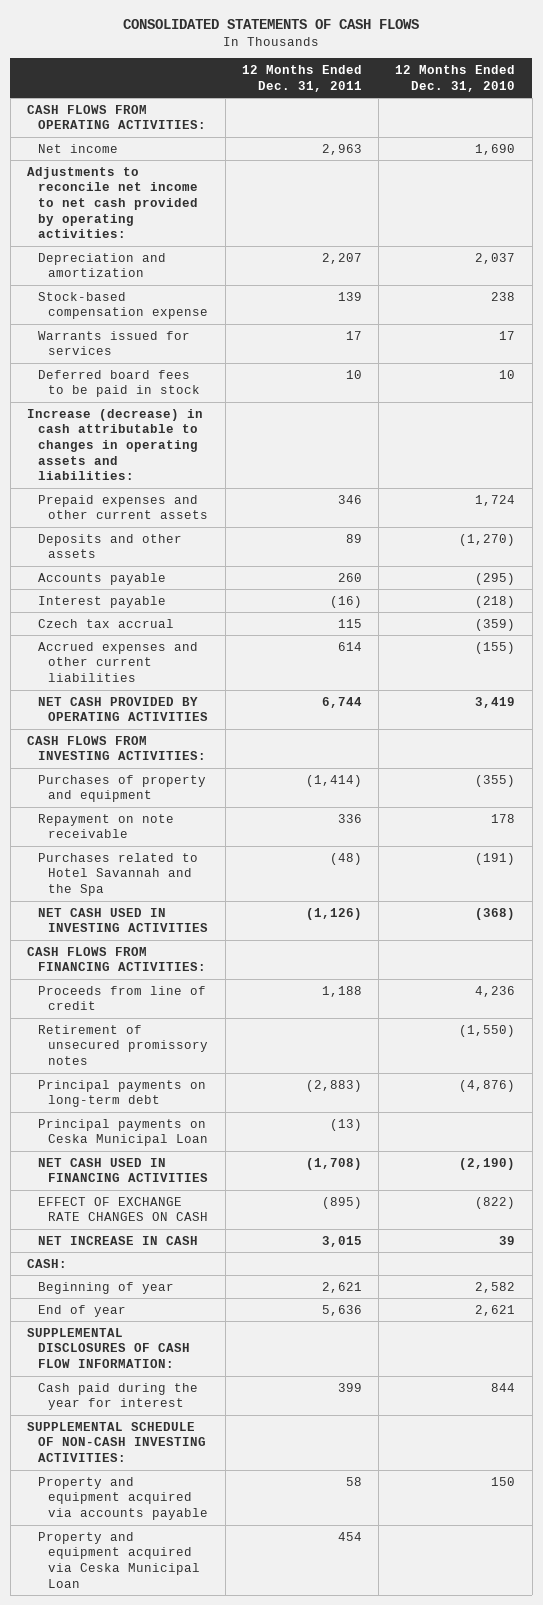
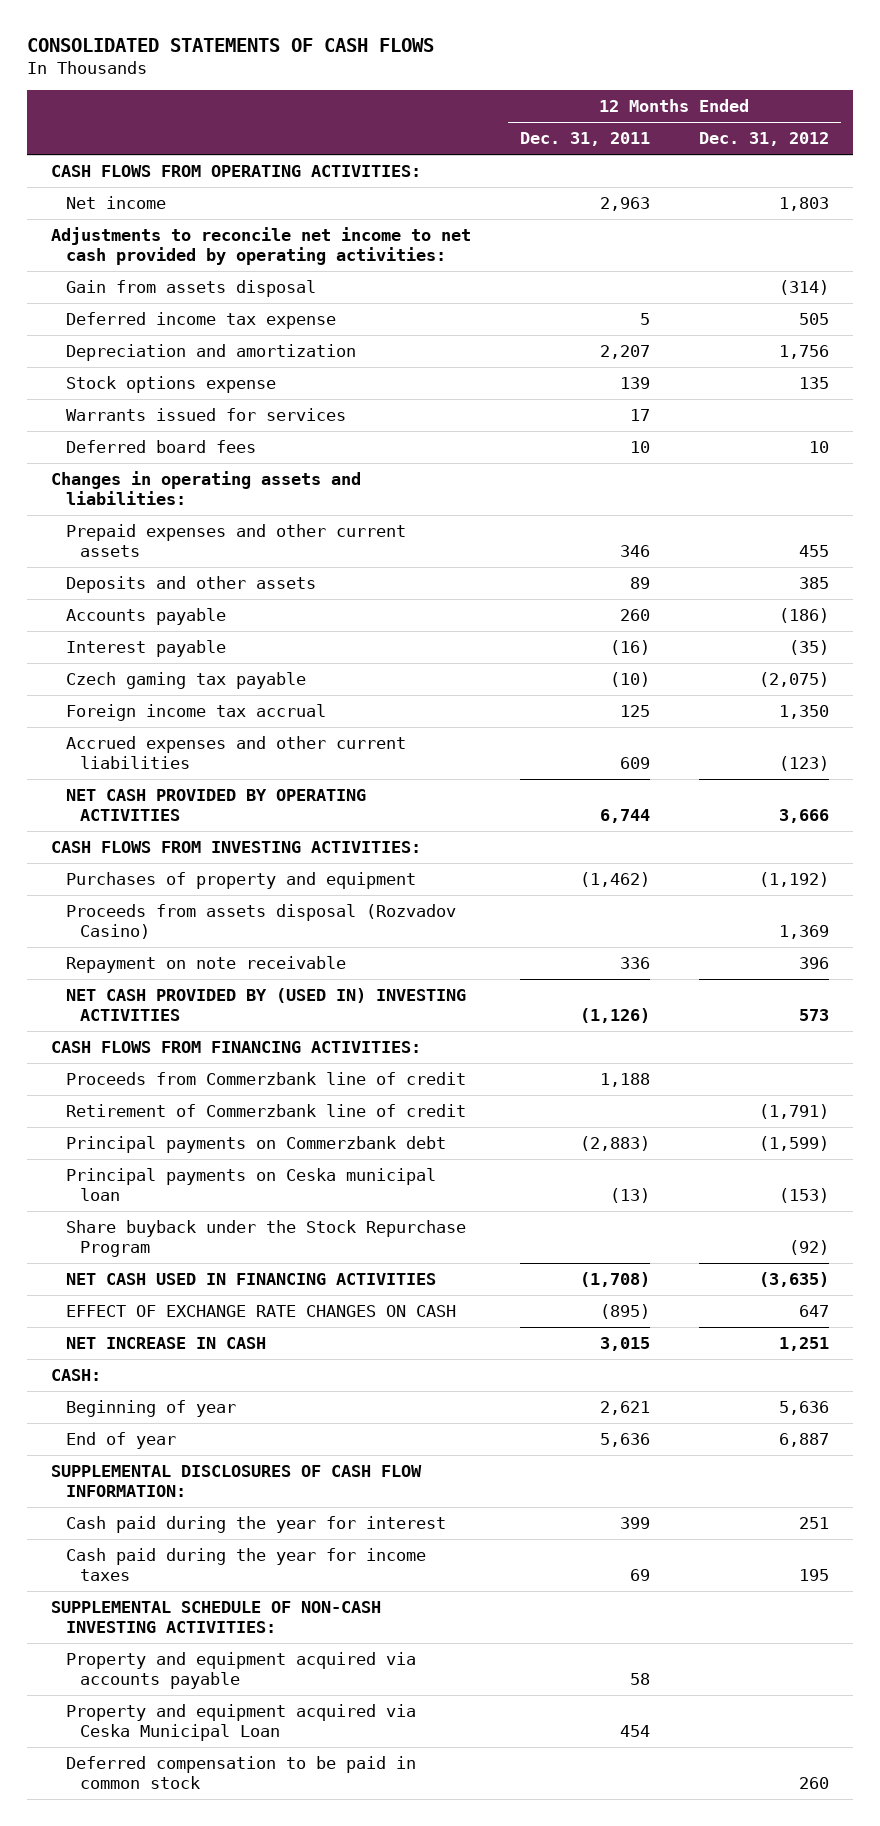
[395,65,516,92] 12 Months Ended Dec. 31, 2010 -> none
none -> [698,132,829,147] Dec. 31, 2012
none -> [65,279,316,297] Gain from assets disposal
none -> [65,311,336,329] Deferred income tax expense
[37,291,209,320] Stock-based compensation expense -> [65,375,276,393] Stock options expense
[37,369,201,398] Deferred board fees to be paid in stock -> [65,439,256,453] Deferred board fees
[27,408,204,481] Increase (decrease) in cash attributable to changes in operating assets and liabilities: -> [51,470,362,505] Changes in operating assets and liabilities:
none -> [65,671,306,689] Czech gaming tax payable
[37,618,174,628] Czech tax accrual -> [65,703,326,721] Foreign income tax accrual
[337,618,362,628] 115 -> [620,704,651,717] 125
[337,641,362,651] 614 -> [620,756,651,769] 609
[305,774,362,787] (1,414) -> [580,871,651,887] (1,462)
none -> [65,903,456,939] Proceeds from assets disposal (Rozvadov Casino)
[37,852,198,896] Purchases related to Hotel Savannah and the Spa -> none
[37,907,209,933] NET CASH USED IN INVESTING ACTIVITIES -> [65,987,466,1021] NET CASH PROVIDED BY (USED IN) INVESTING ACTIVITIES
[37,1024,209,1065] Retirement of unsecured promissory notes -> none
[37,985,206,1011] Proceeds from line of credit -> [65,1071,466,1085] Proceeds from Commerzbank line of credit
none -> [65,1103,466,1117] Retirement of Commerzbank line of credit
[37,1079,206,1108] Principal payments on long-term debt -> [65,1135,446,1153] Principal payments on Commerzbank debt
[37,1118,209,1147] Principal payments on Ceska Municipal Loan -> [65,1167,436,1201] Principal payments on Ceska municipal loan
none -> [65,1219,466,1257] Share buyback under the Stock Repurchase Program
none -> [65,1547,426,1581] Cash paid during the year for income taxes
none -> [65,1755,416,1789] Deferred compensation to be paid in common stock

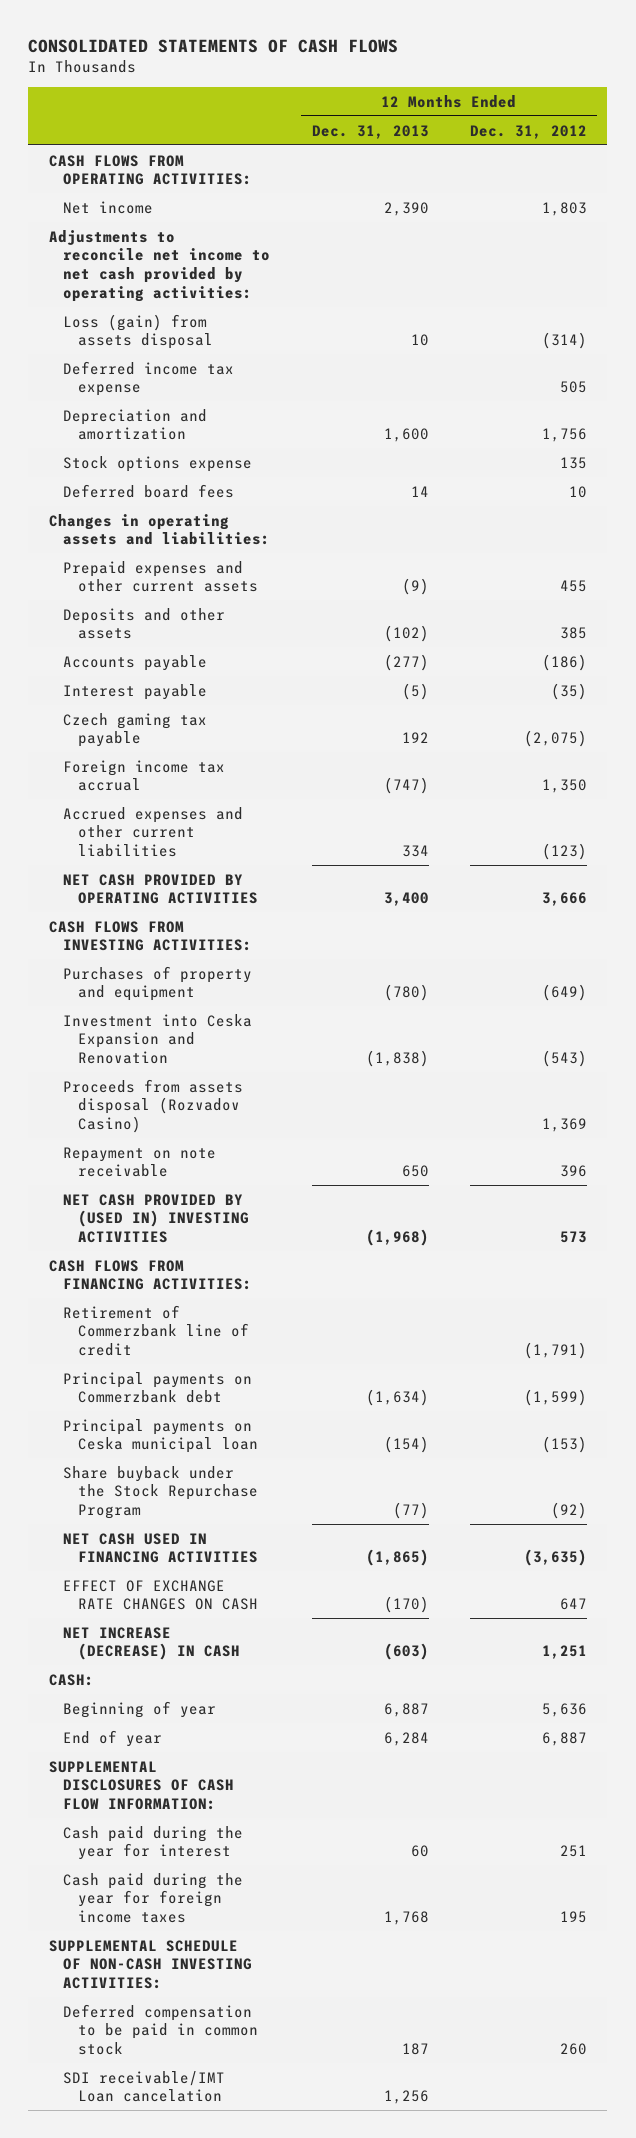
[520,132,651,147] Dec. 31, 2011 -> none
none -> [311,124,429,139] Dec. 31, 2013
[65,279,316,297] Gain from assets disposal -> [63,313,213,350] Loss (gain) from assets disposal
[65,407,346,421] Warrants issued for services -> none
[758,871,829,887] (1,192) -> [541,984,587,1002] (649)
none -> [63,1013,253,1065] Investment into Ceska Expansion and Renovation
[65,1071,466,1085] Proceeds from Commerzbank line of credit -> none
[65,1336,266,1349] NET INCREASE IN CASH -> [63,1626,240,1661] NET INCREASE (DECREASE) IN CASH
[65,1547,426,1581] Cash paid during the year for income taxes -> [63,1872,244,1924] Cash paid during the year for foreign income taxes
[65,1651,416,1689] Property and equipment acquired via accounts payable -> none
[65,1703,416,1741] Property and equipment acquired via Ceska Municipal Loan -> none
none -> [63,2070,226,2103] SDI receivable/IMT Loan cancelation

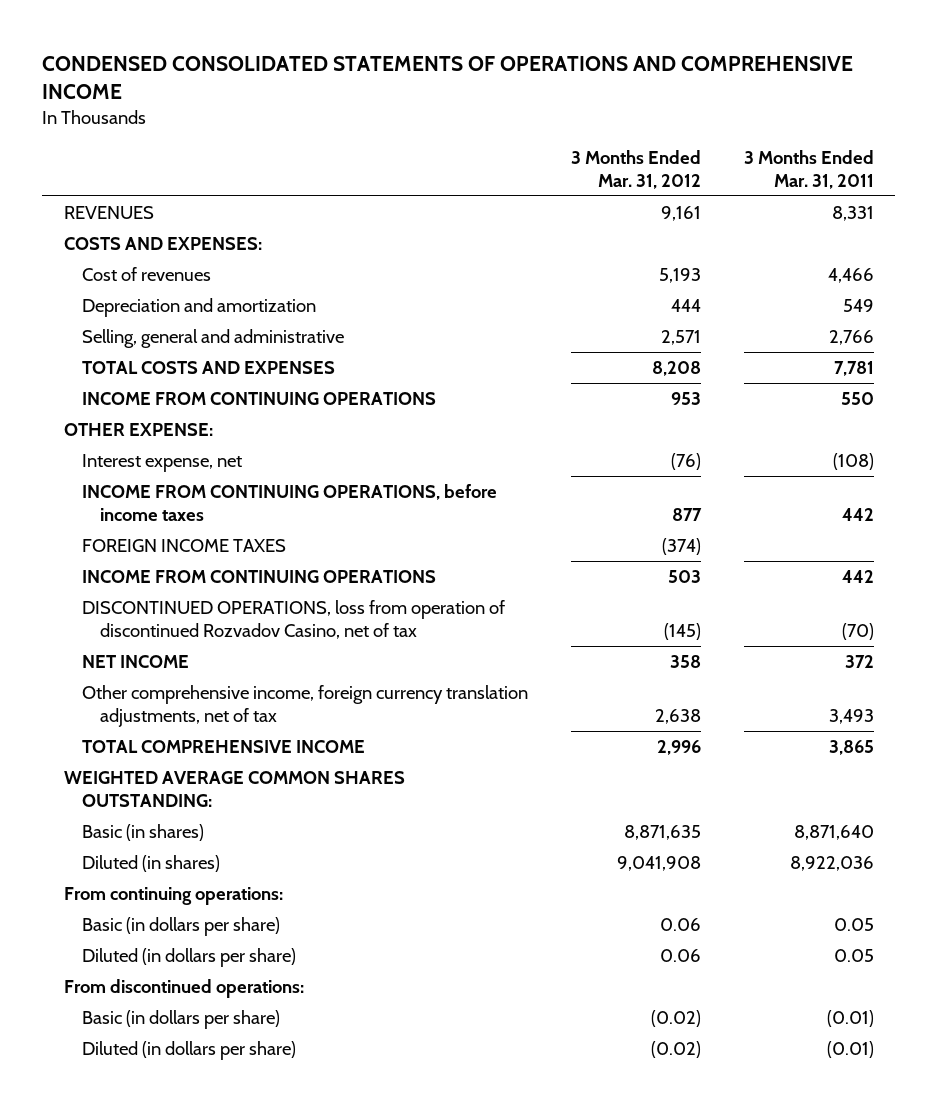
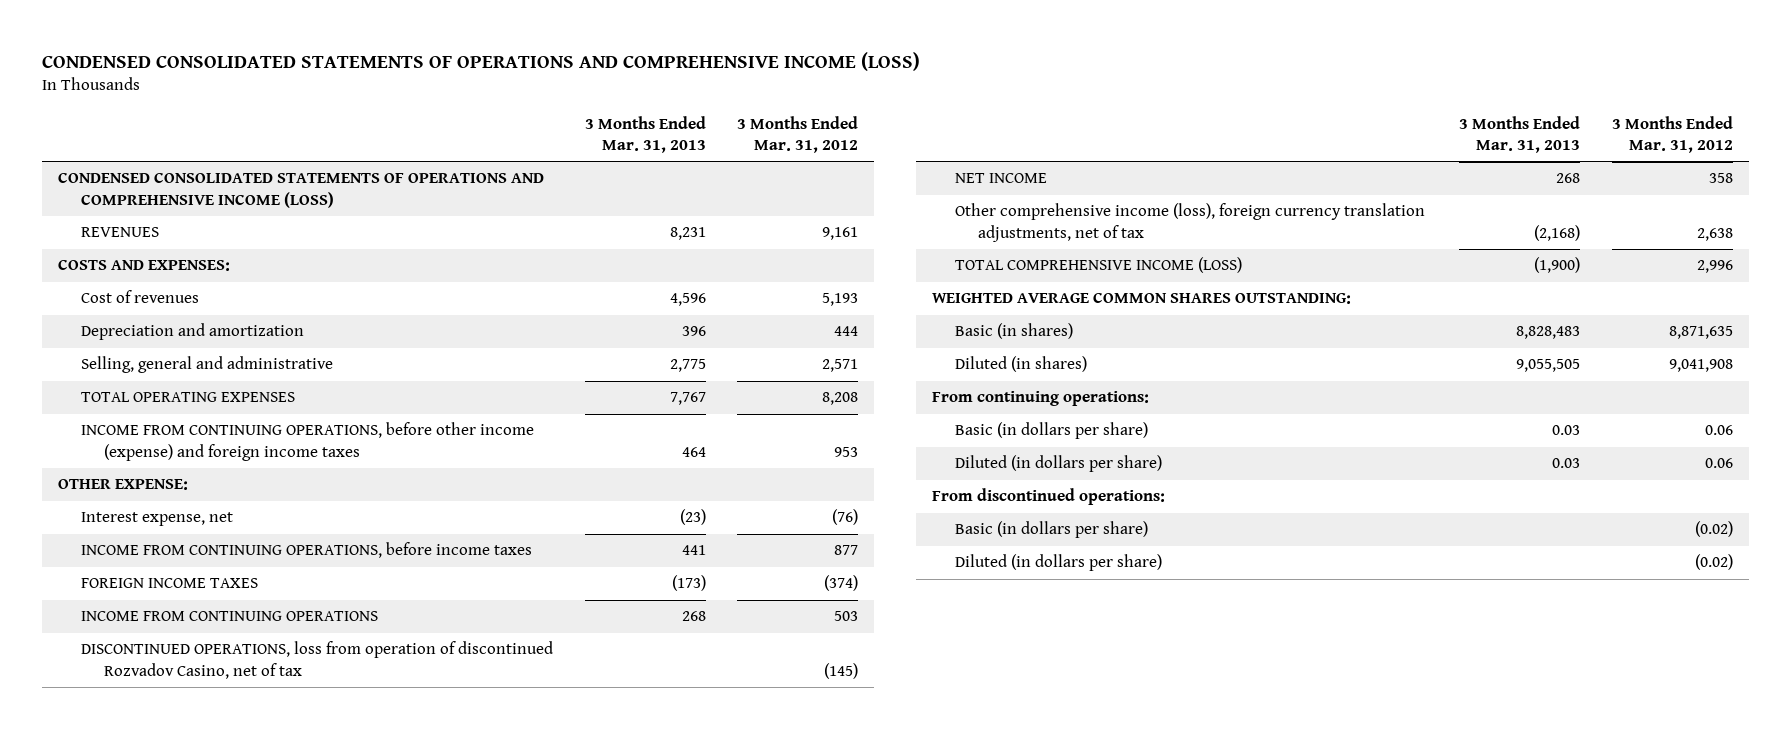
[42,55,854,100] CONDENSED CONSOLIDATED STATEMENTS OF OPERATIONS AND COMPREHENSIVE INCOME -> [41,51,920,71] CONDENSED CONSOLIDATED STATEMENTS OF OPERATIONS AND COMPREHENSIVE INCOME (LOSS)
[743,150,874,189] 3 Months Ended Mar. 31, 2011 -> none
none -> [584,115,706,154] 3 Months Ended Mar. 31, 2013
none -> [57,172,544,209] CONDENSED CONSOLIDATED STATEMENTS OF OPERATIONS AND COMPREHENSIVE INCOME (LOSS)
[81,360,335,374] TOTAL COSTS AND EXPENSES -> [80,392,295,403] TOTAL OPERATING EXPENSES
[81,391,436,405] INCOME FROM CONTINUING OPERATIONS -> [80,422,534,462] INCOME FROM CONTINUING OPERATIONS, before other income (expense) and foreign income taxes
[81,684,528,727] Other comprehensive income, foreign currency translation adjustments, net of tax -> [955,203,1426,243] Other comprehensive income (loss), foreign currency translation adjustments, net of tax
[81,739,365,753] TOTAL COMPREHENSIVE INCOME -> [955,257,1243,274] TOTAL COMPREHENSIVE INCOME (LOSS)

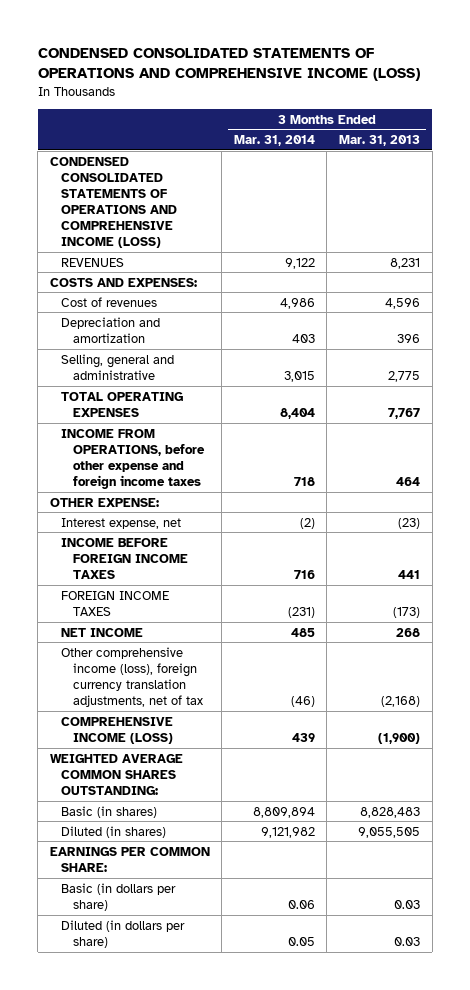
[737,115,859,154] 3 Months Ended Mar. 31, 2012 -> none
none -> [233,135,315,147] Mar. 31, 2014
[80,422,534,462] INCOME FROM CONTINUING OPERATIONS, before other income (expense) and foreign income taxes -> [61,428,205,489] INCOME FROM OPERATIONS, before other expense and foreign income taxes
[80,542,532,559] INCOME FROM CONTINUING OPERATIONS, before income taxes -> [61,537,188,579] INCOME BEFORE FOREIGN INCOME TAXES
[80,611,378,622] INCOME FROM CONTINUING OPERATIONS -> none
[80,641,553,680] DISCONTINUED OPERATIONS, loss from operation of discontinued Rozvadov Casino, net of tax -> none
[955,257,1243,274] TOTAL COMPREHENSIVE INCOME (LOSS) -> [61,716,174,744] COMPREHENSIVE INCOME (LOSS)
[932,391,1150,407] From continuing operations: -> none
none -> [49,846,210,872] EARNINGS PER COMMON SHARE:
[932,488,1166,506] From discontinued operations: -> none
[955,521,1149,539] Basic (in dollars per share) -> none
[955,554,1163,572] Diluted (in dollars per share) -> none

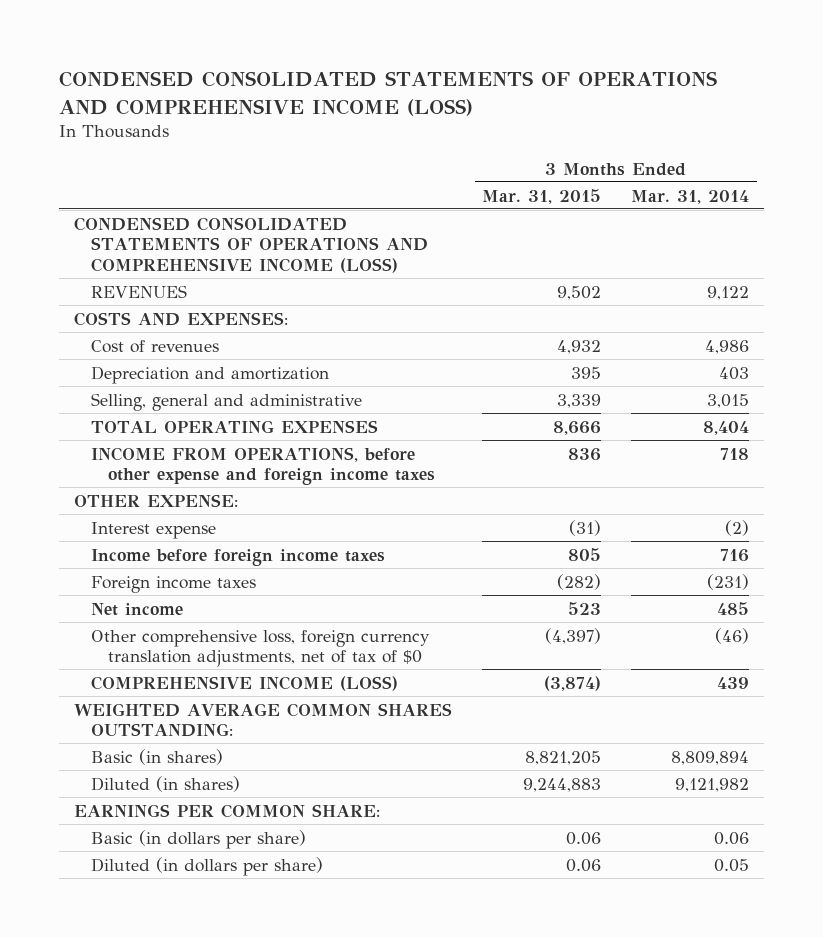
[339,135,421,147] Mar. 31, 2013 -> none
none -> [482,188,602,204] Mar. 31, 2015
[61,517,182,529] Interest expense, net -> [90,521,216,539] Interest expense
[61,537,188,579] INCOME BEFORE FOREIGN INCOME TAXES -> [90,548,385,566] Income before foreign income taxes
[61,590,170,616] FOREIGN INCOME TAXES -> [90,575,256,593] Foreign income taxes
[61,627,144,637] NET INCOME -> [90,602,183,616] Net income
[61,646,203,707] Other comprehensive income (loss), foreign currency translation adjustments, net of tax -> [90,629,430,668] Other comprehensive loss, foreign currency translation adjustments, net of tax of $0

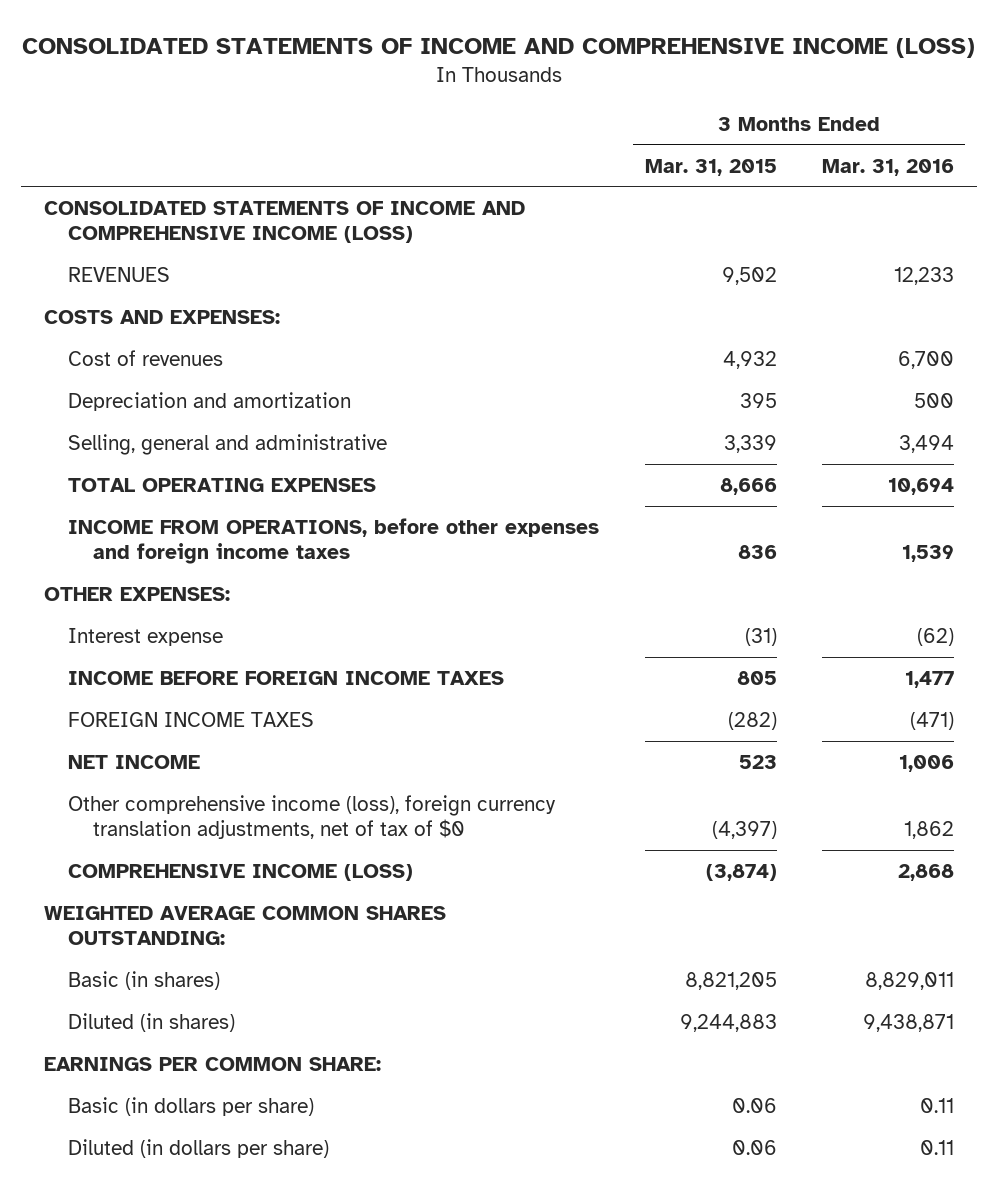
[58,71,717,116] CONDENSED CONSOLIDATED STATEMENTS OF OPERATIONS AND COMPREHENSIVE INCOME (LOSS) -> [21,37,975,58] CONSOLIDATED STATEMENTS OF INCOME AND COMPREHENSIVE INCOME (LOSS)
[631,189,750,204] Mar. 31, 2014 -> none
none -> [822,158,955,176] Mar. 31, 2016
[74,216,428,273] CONDENSED CONSOLIDATED STATEMENTS OF OPERATIONS AND COMPREHENSIVE INCOME (LOSS) -> [43,201,525,244] CONSOLIDATED STATEMENTS OF INCOME AND COMPREHENSIVE INCOME (LOSS)
[90,446,435,486] INCOME FROM OPERATIONS, before other expense and foreign income taxes -> [68,518,600,565] INCOME FROM OPERATIONS, before other expenses and foreign income taxes
[74,493,239,507] OTHER EXPENSE: -> [43,587,230,602] OTHER EXPENSES:
[90,548,385,566] Income before foreign income taxes -> [68,671,505,686] INCOME BEFORE FOREIGN INCOME TAXES
[90,575,256,593] Foreign income taxes -> [68,712,315,728] FOREIGN INCOME TAXES
[90,602,183,616] Net income -> [68,755,201,770] NET INCOME
[90,629,430,668] Other comprehensive loss, foreign currency translation adjustments, net of tax of $0 -> [68,795,557,840] Other comprehensive income (loss), foreign currency translation adjustments, net of tax of $0

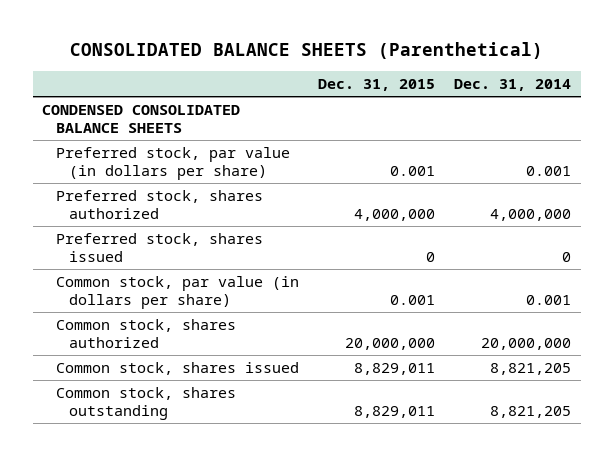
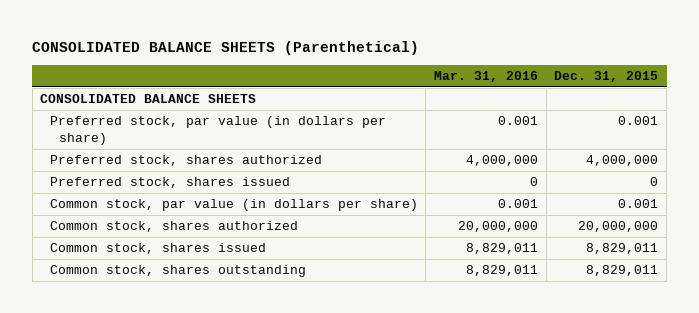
[454,79,572,92] Dec. 31, 2014 -> none
none -> [433,71,538,83] Mar. 31, 2016
[42,104,241,133] CONDENSED CONSOLIDATED BALANCE SHEETS -> [40,94,257,104] CONSOLIDATED BALANCE SHEETS

